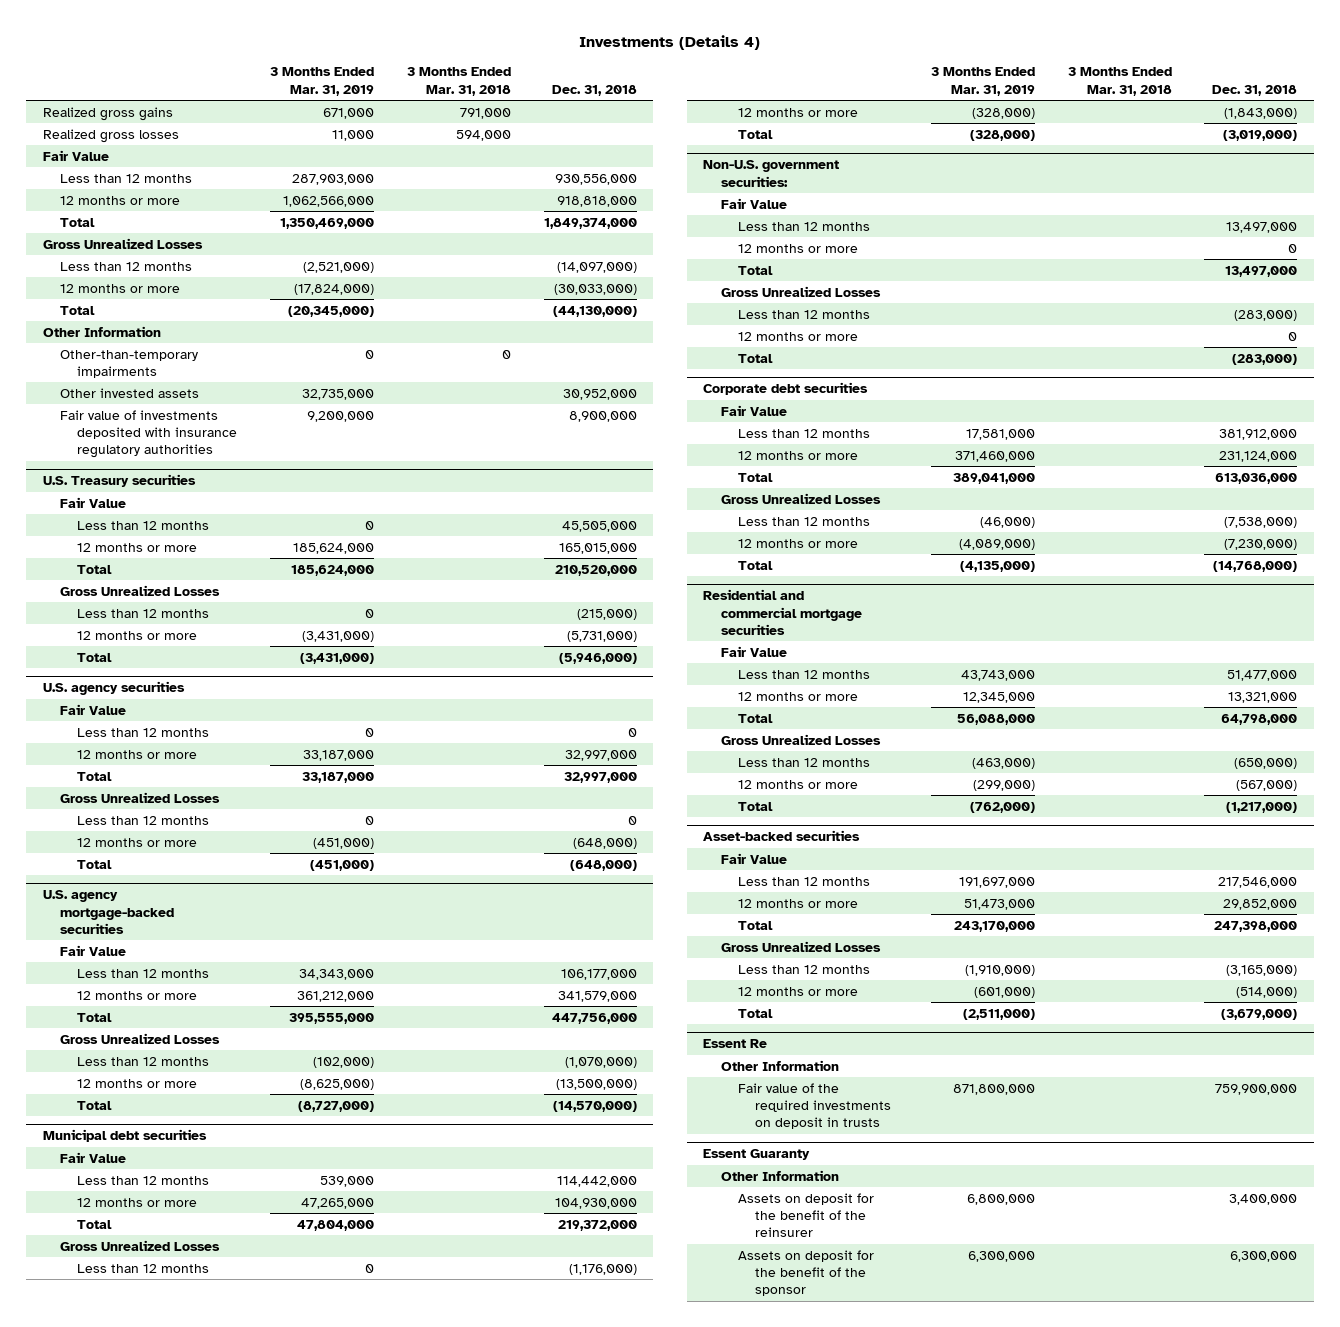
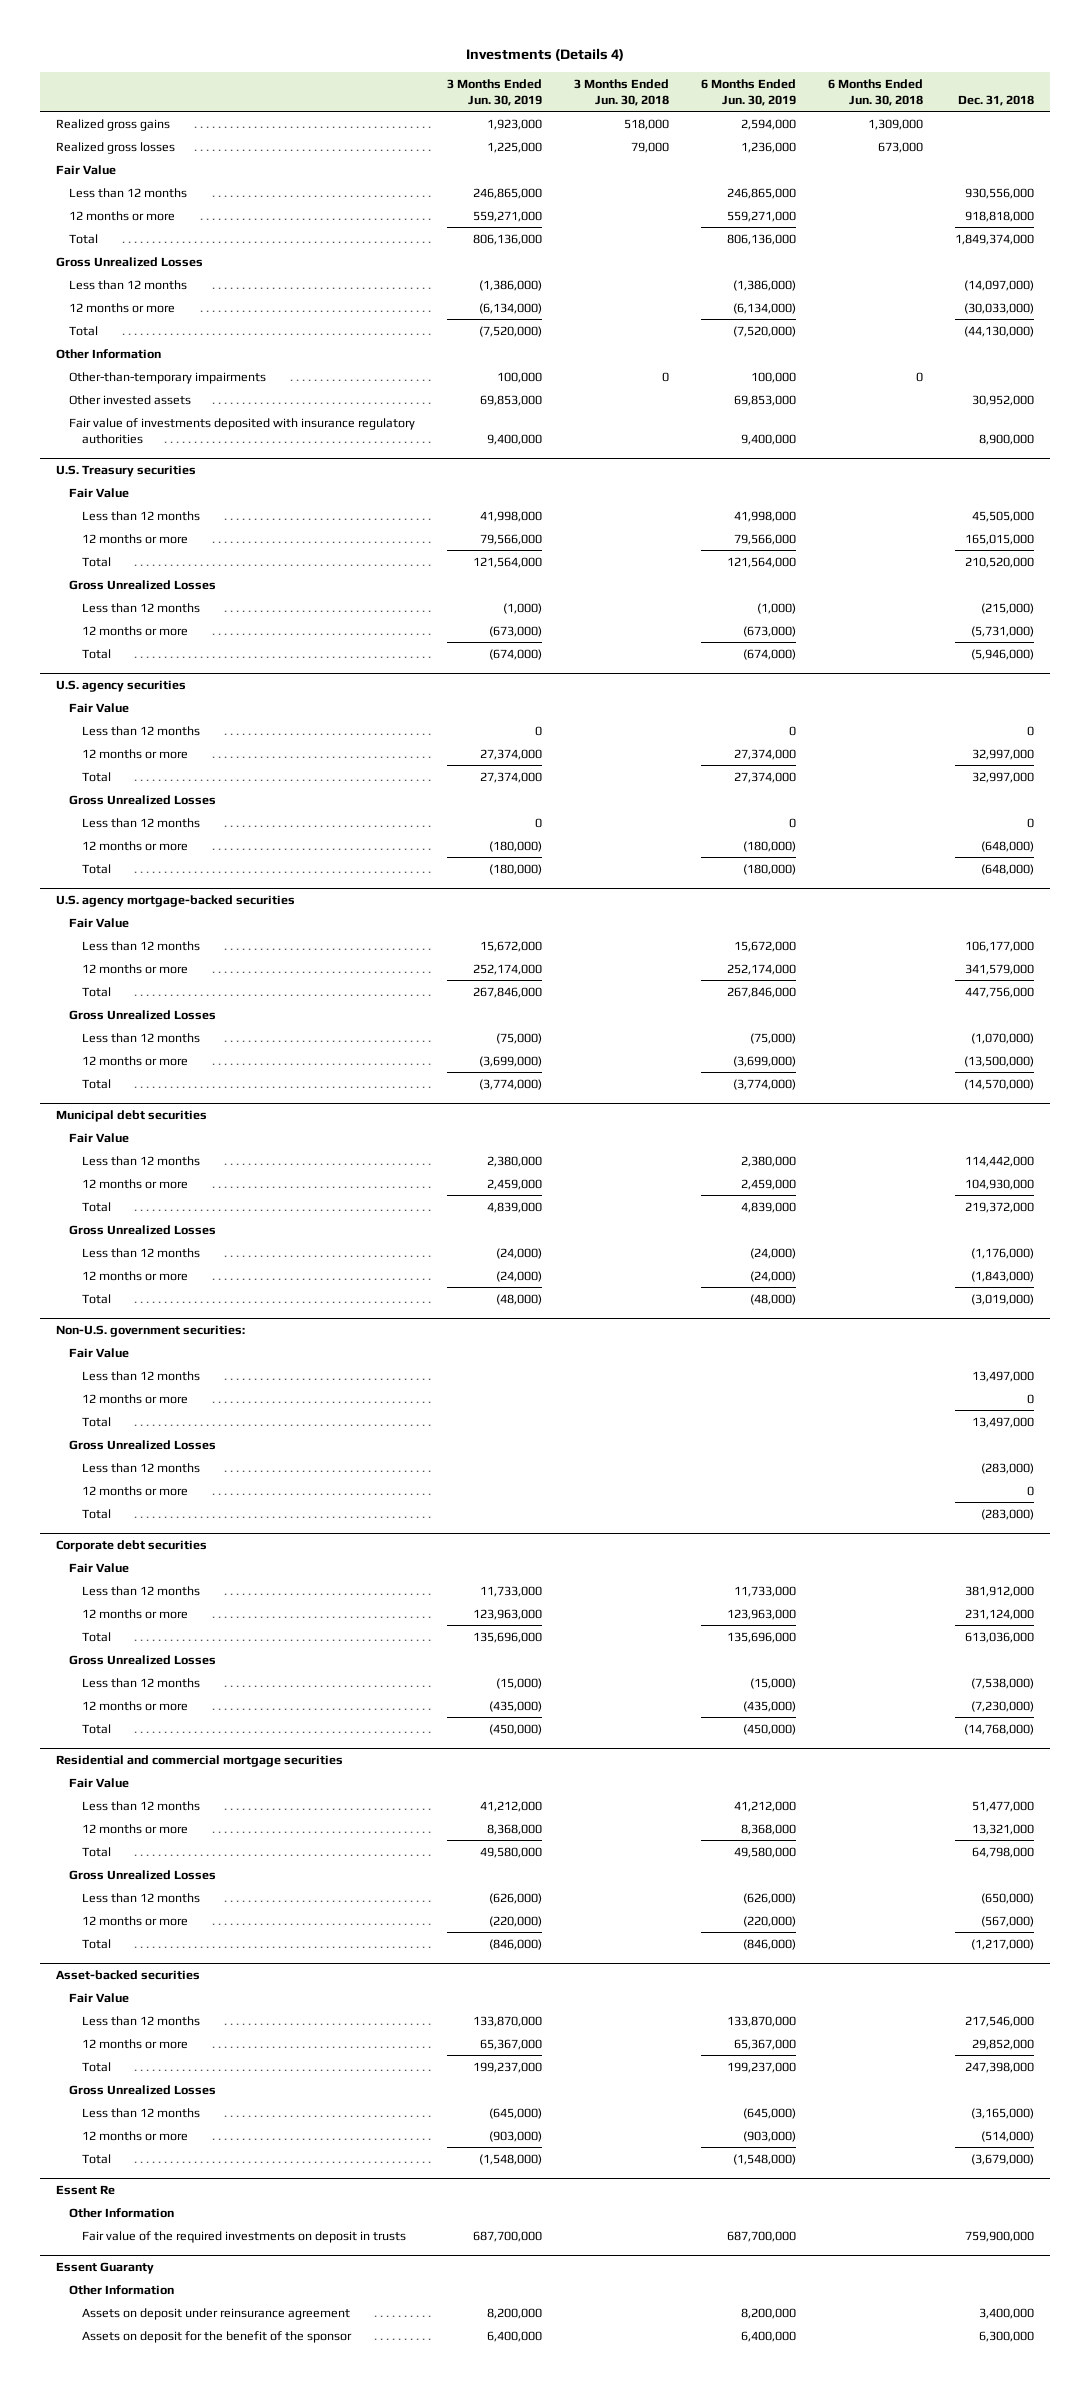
[270,67,375,96] 3 Months Ended Mar. 31, 2019 -> none
[407,67,512,96] 3 Months Ended Mar. 31, 2018 -> none
none -> [446,78,542,106] 3 Months Ended Jun. 30, 2019
none -> [573,78,669,106] 3 Months Ended Jun. 30, 2018
none -> [700,78,796,106] 6 Months Ended Jun. 30, 2019
none -> [827,78,923,106] 6 Months Ended Jun. 30, 2018
[737,1192,874,1238] Assets on deposit for the benefit of the reinsurer -> none
none -> [82,2307,351,2320] Assets on deposit under reinsurance agreement

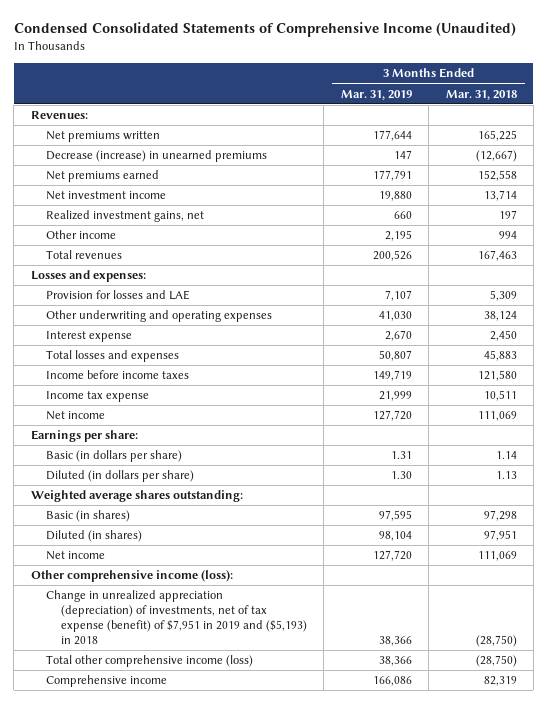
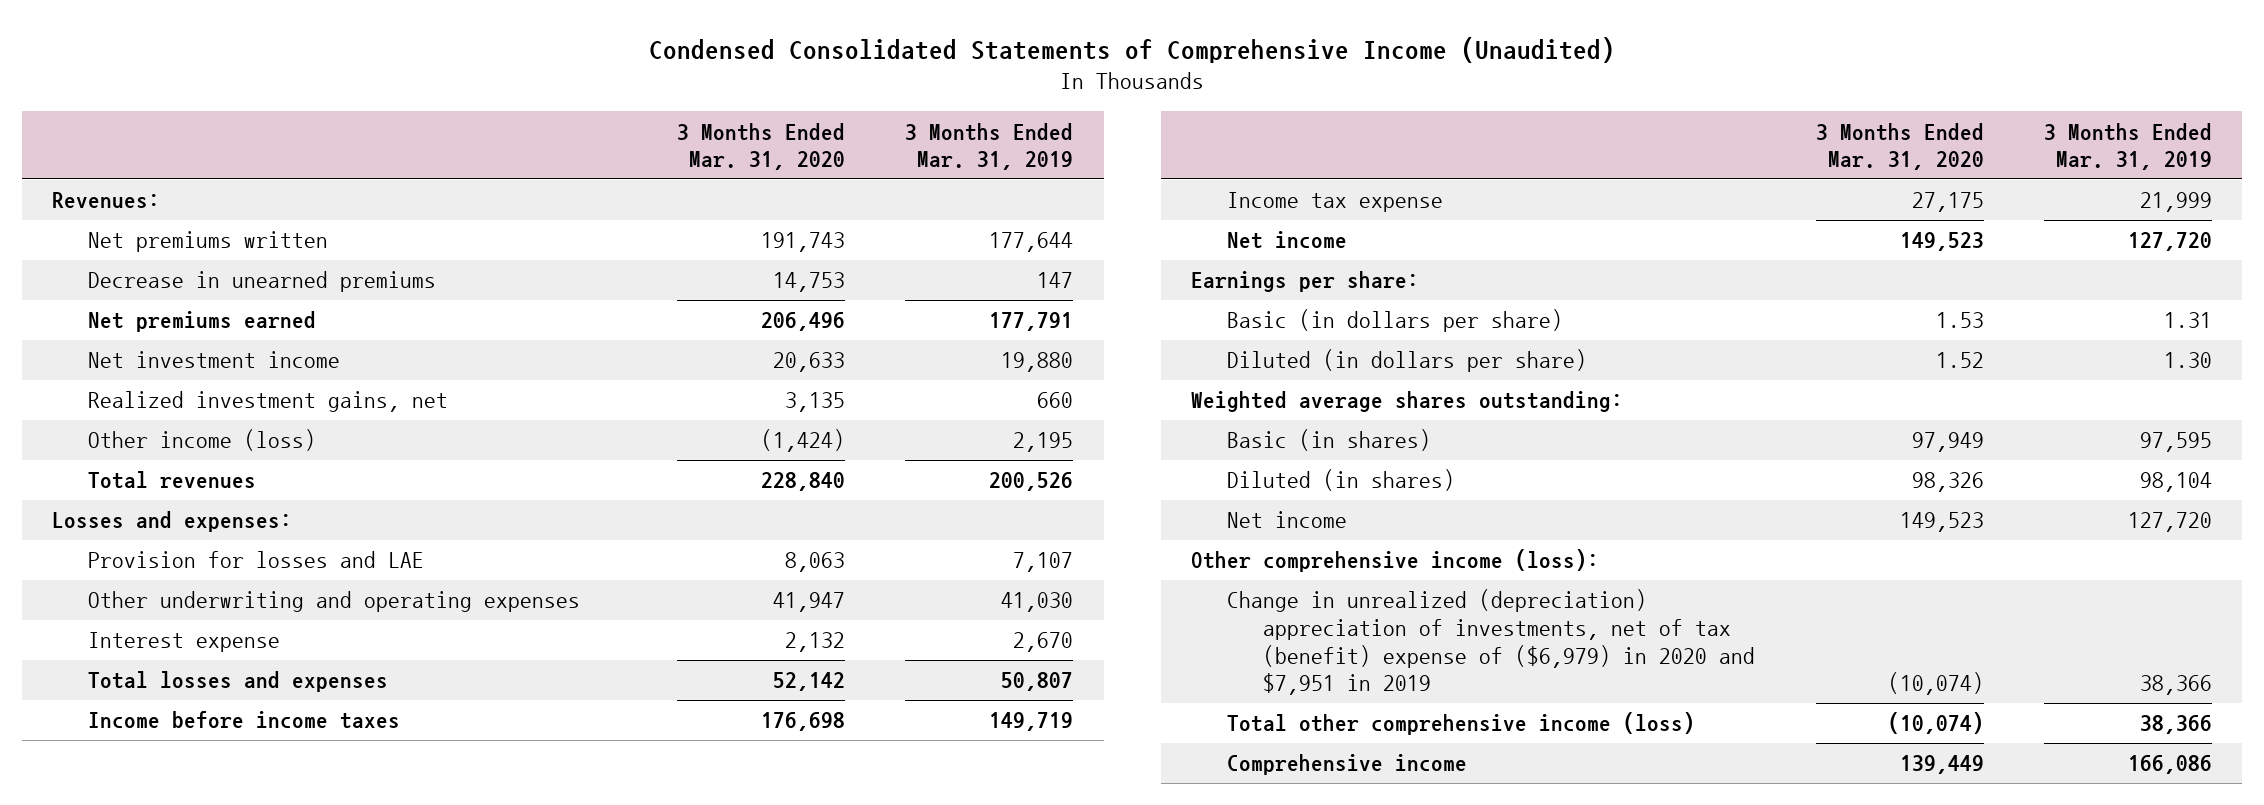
[445,89,517,100] Mar. 31, 2018 -> none
none -> [676,122,845,171] 3 Months Ended Mar. 31, 2020
[45,150,267,163] Decrease (increase) in unearned premiums -> [88,271,437,293] Decrease in unearned premiums
[45,230,116,240] Other income -> [88,429,317,452] Other income (loss)
[45,590,307,646] Change in unrealized appreciation (depreciation) of investments, net of tax expense (benefit) of $7,951 in 2019 and ($5,193) in 2018 -> [1226,589,1755,696] Change in unrealized (depreciation) appreciation of investments, net of tax (benefit) expense of ($6,979) in 2020 and $7,951 in 2019

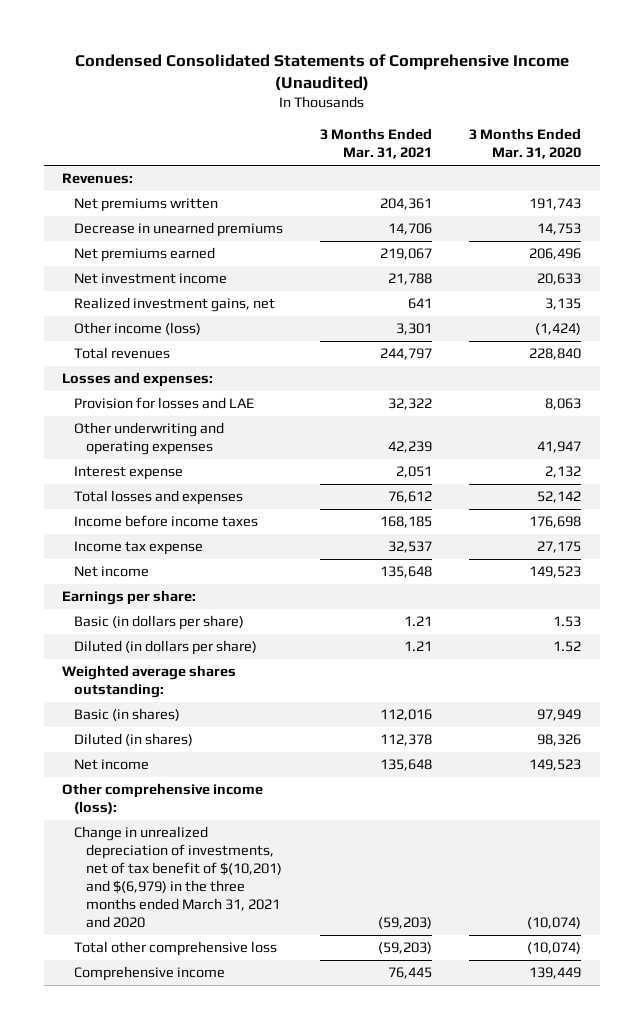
[905,122,1074,171] 3 Months Ended Mar. 31, 2019 -> none
none -> [320,128,433,160] 3 Months Ended Mar. 31, 2021
[1226,589,1755,696] Change in unrealized (depreciation) appreciation of investments, net of tax (benefit) expense of ($6,979) in 2020 and $7,951 in 2019 -> [74,826,283,928] Change in unrealized depreciation of investments, net of tax benefit of $(10,201) and $(6,979) in the three months ended March 31, 2021 and 2020
[1226,712,1695,736] Total other comprehensive income (loss) -> [74,941,278,957] Total other comprehensive loss

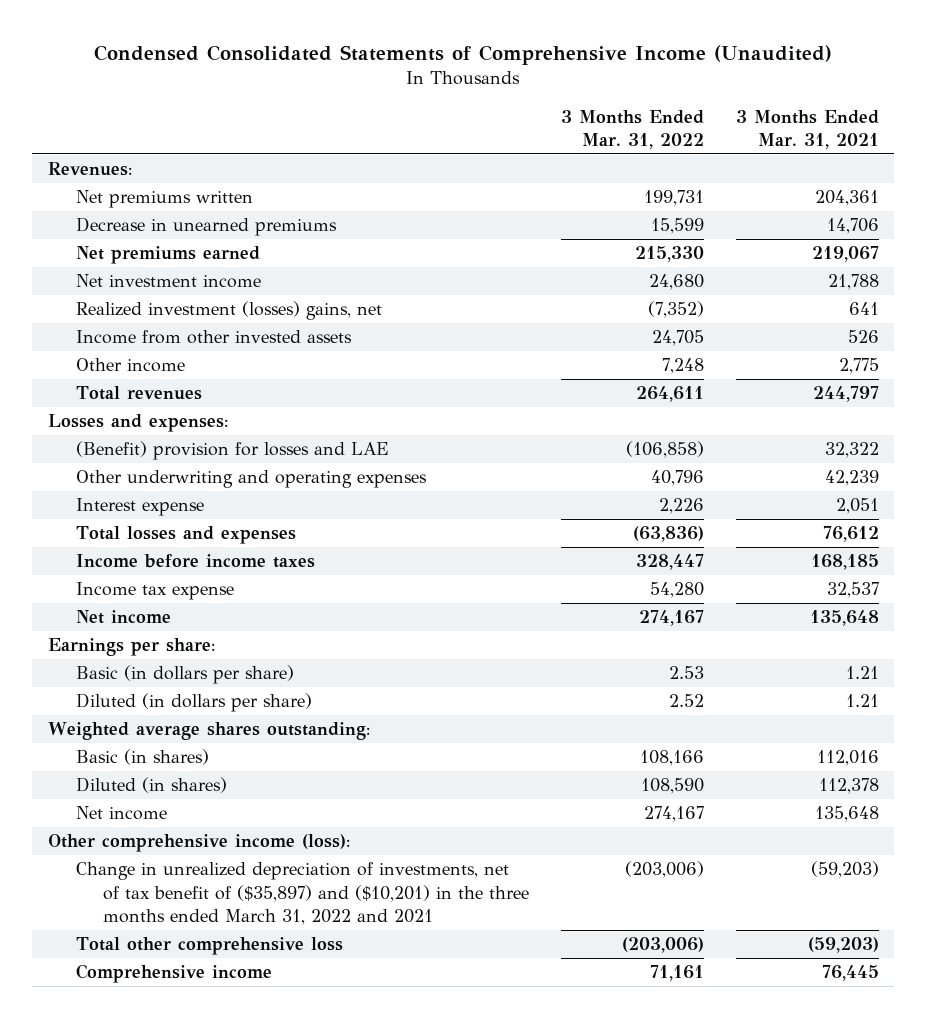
[469,128,582,160] 3 Months Ended Mar. 31, 2020 -> none
none -> [560,109,704,149] 3 Months Ended Mar. 31, 2022
[74,297,276,313] Realized investment gains, net -> [75,301,382,321] Realized investment (losses) gains, net
none -> [75,330,352,345] Income from other invested assets
[74,322,202,336] Other income (loss) -> [75,358,185,373] Other income
[396,323,433,336] 3,301 -> [838,358,879,375] 2,775
[74,397,255,410] Provision for losses and LAE -> [75,441,389,461] (Benefit) provision for losses and LAE
[74,826,283,928] Change in unrealized depreciation of investments, net of tax benefit of $(10,201) and $(6,979) in the three months ended March 31, 2021 and 2020 -> [75,862,530,925] Change in unrealized depreciation of investments, net of tax benefit of ($35,897) and ($10,201) in the three months ended March 31, 2022 and 2021

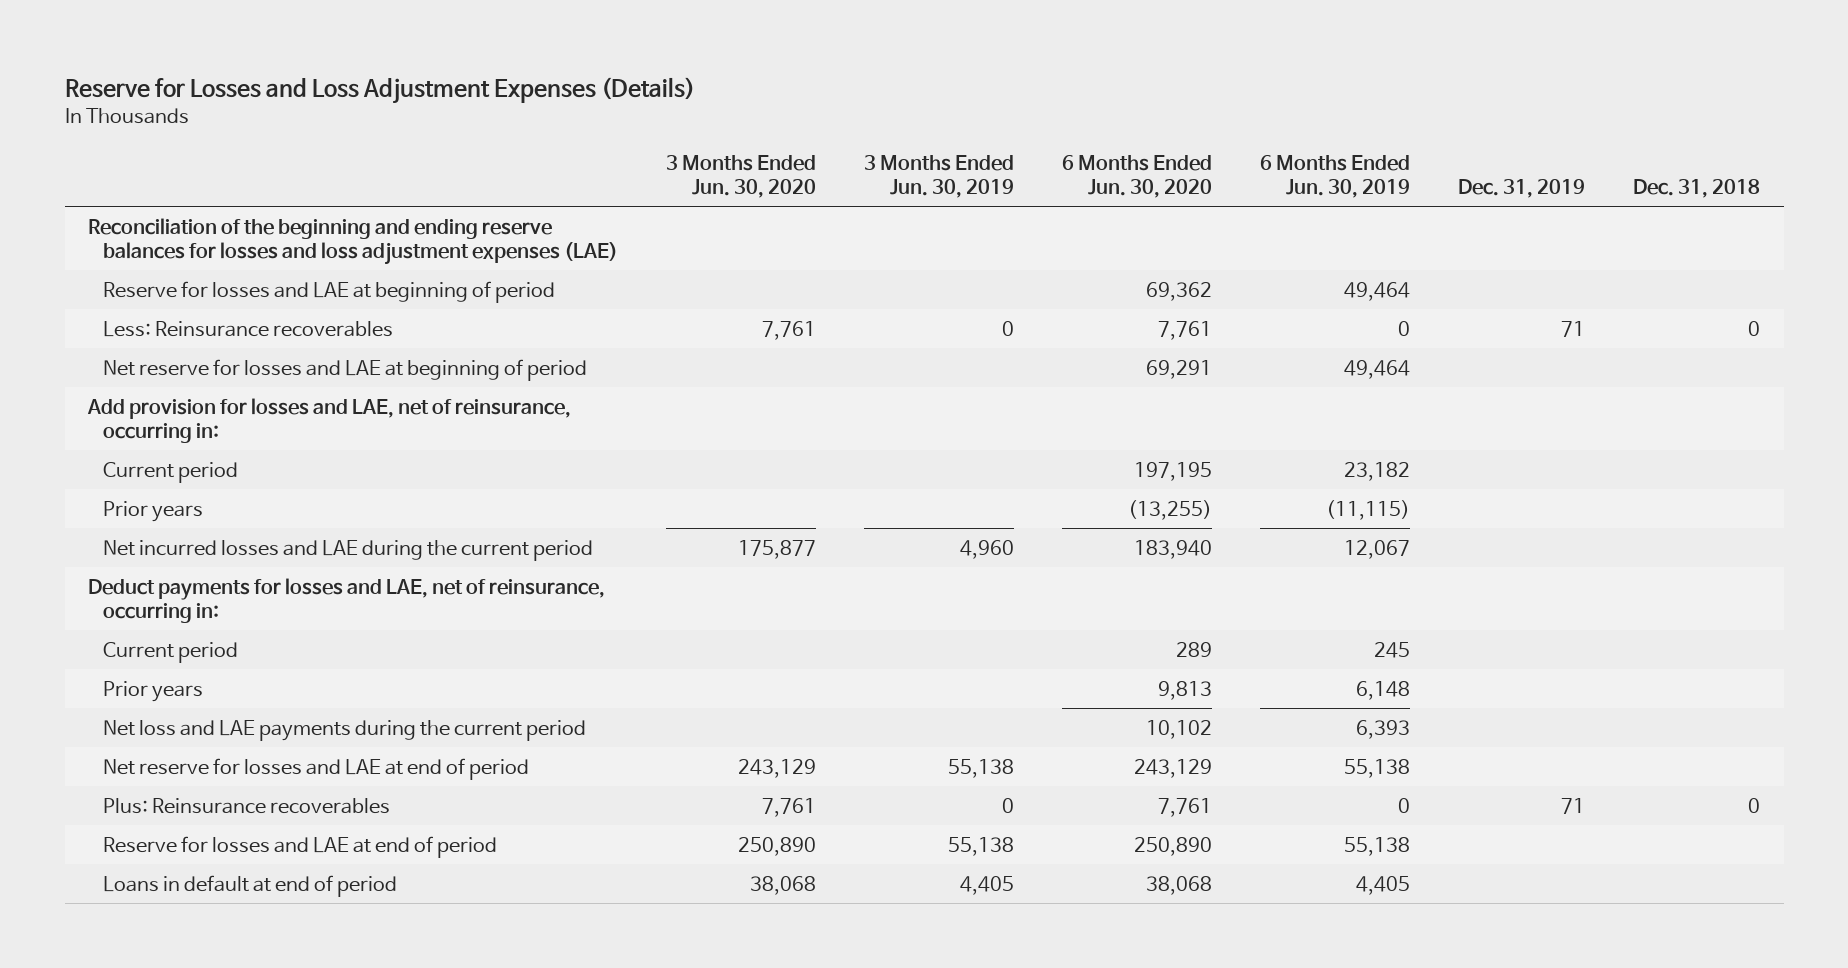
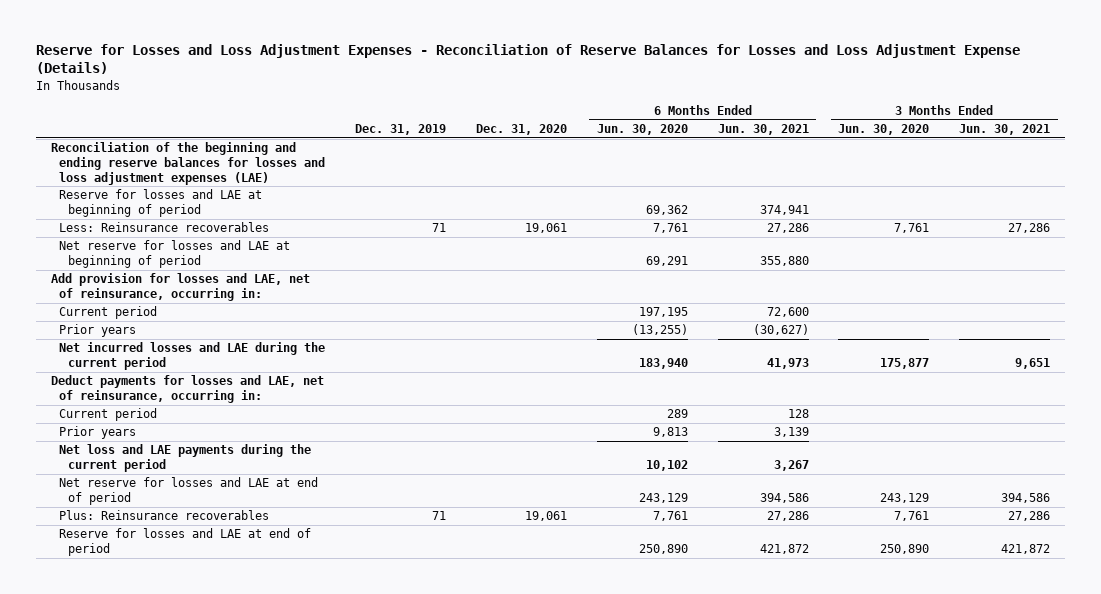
[64,76,695,104] Reserve for Losses and Loss Adjustment Expenses (Details) -> [35,43,1020,75] Reserve for Losses and Loss Adjustment Expenses - Reconciliation of Reserve Balances for Losses and Loss Adjustment Expense (Details)
[863,154,1014,199] 3 Months Ended Jun. 30, 2019 -> none
[1259,154,1410,199] 6 Months Ended Jun. 30, 2019 -> none
[1632,179,1760,199] Dec. 31, 2018 -> none
none -> [475,124,567,136] Dec. 31, 2020
none -> [717,124,809,136] Jun. 30, 2021
none -> [959,124,1051,136] Jun. 30, 2021
[103,874,398,897] Loans in default at end of period -> none

